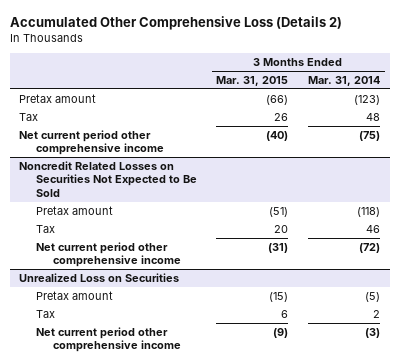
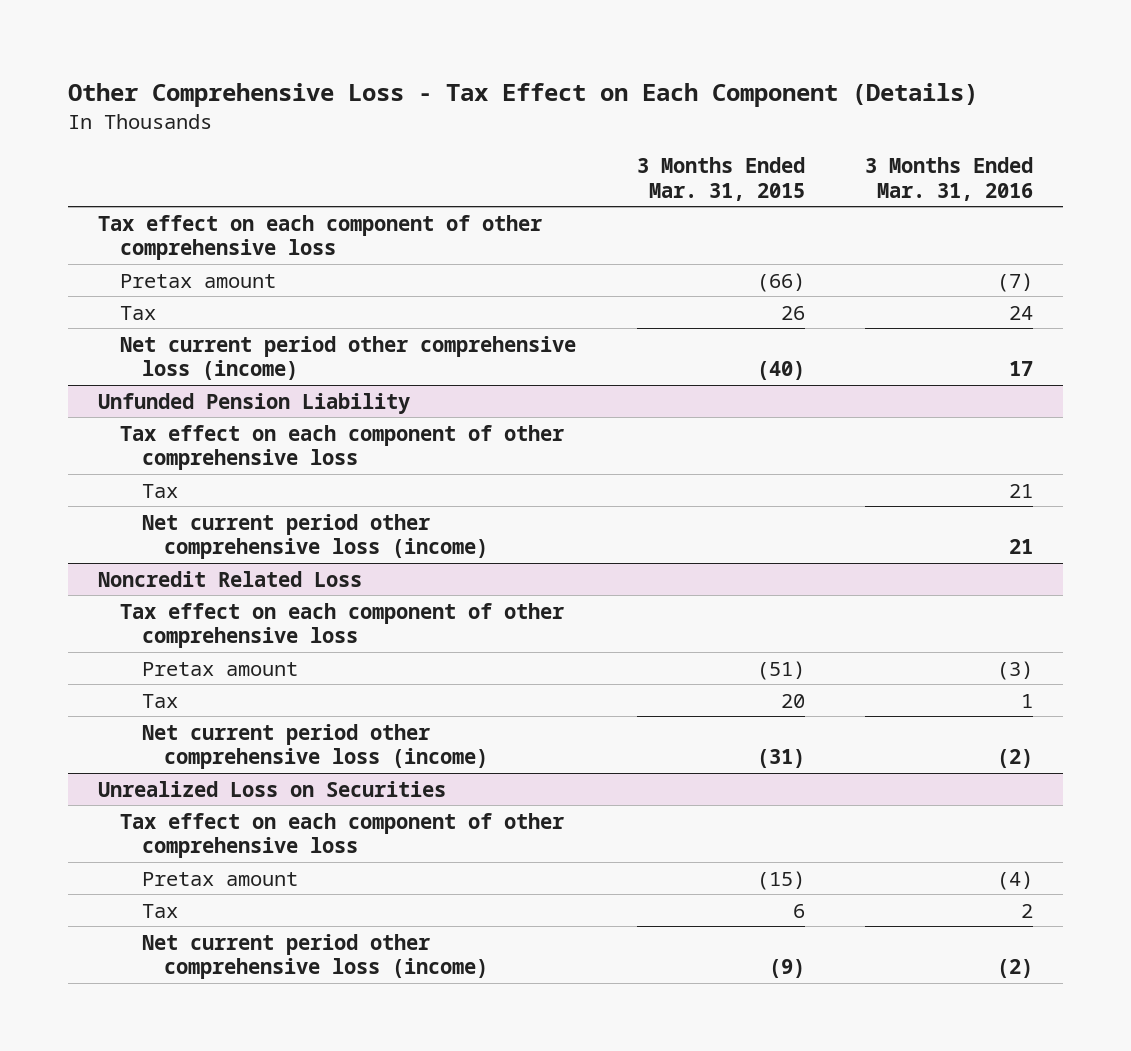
[9,15,342,30] Accumulated Other Comprehensive Loss (Details 2) -> [68,82,979,107] Other Comprehensive Loss - Tax Effect on Each Component (Details)
[307,75,380,86] Mar. 31, 2014 -> none
none -> [864,156,1033,201] 3 Months Ended Mar. 31, 2016
none -> [98,214,543,261] Tax effect on each component of other comprehensive loss
[19,129,165,156] Net current period other comprehensive income -> [120,335,577,381] Net current period other comprehensive loss (income)
none -> [98,392,411,414] Unfunded Pension Liability
none -> [120,424,565,471] Tax effect on each component of other comprehensive loss
none -> [142,483,179,498] Tax
none -> [142,513,489,560] Net current period other comprehensive loss (income)
[19,160,198,197] Noncredit Related Losses on Securities Not Expected to Be Sold -> [98,570,363,587] Noncredit Related Loss
none -> [120,602,565,649] Tax effect on each component of other comprehensive loss
[36,241,181,268] Net current period other comprehensive income -> [142,723,489,770] Net current period other comprehensive loss (income)
none -> [120,812,565,859] Tax effect on each component of other comprehensive loss
[36,326,181,353] Net current period other comprehensive income -> [142,933,489,980] Net current period other comprehensive loss (income)

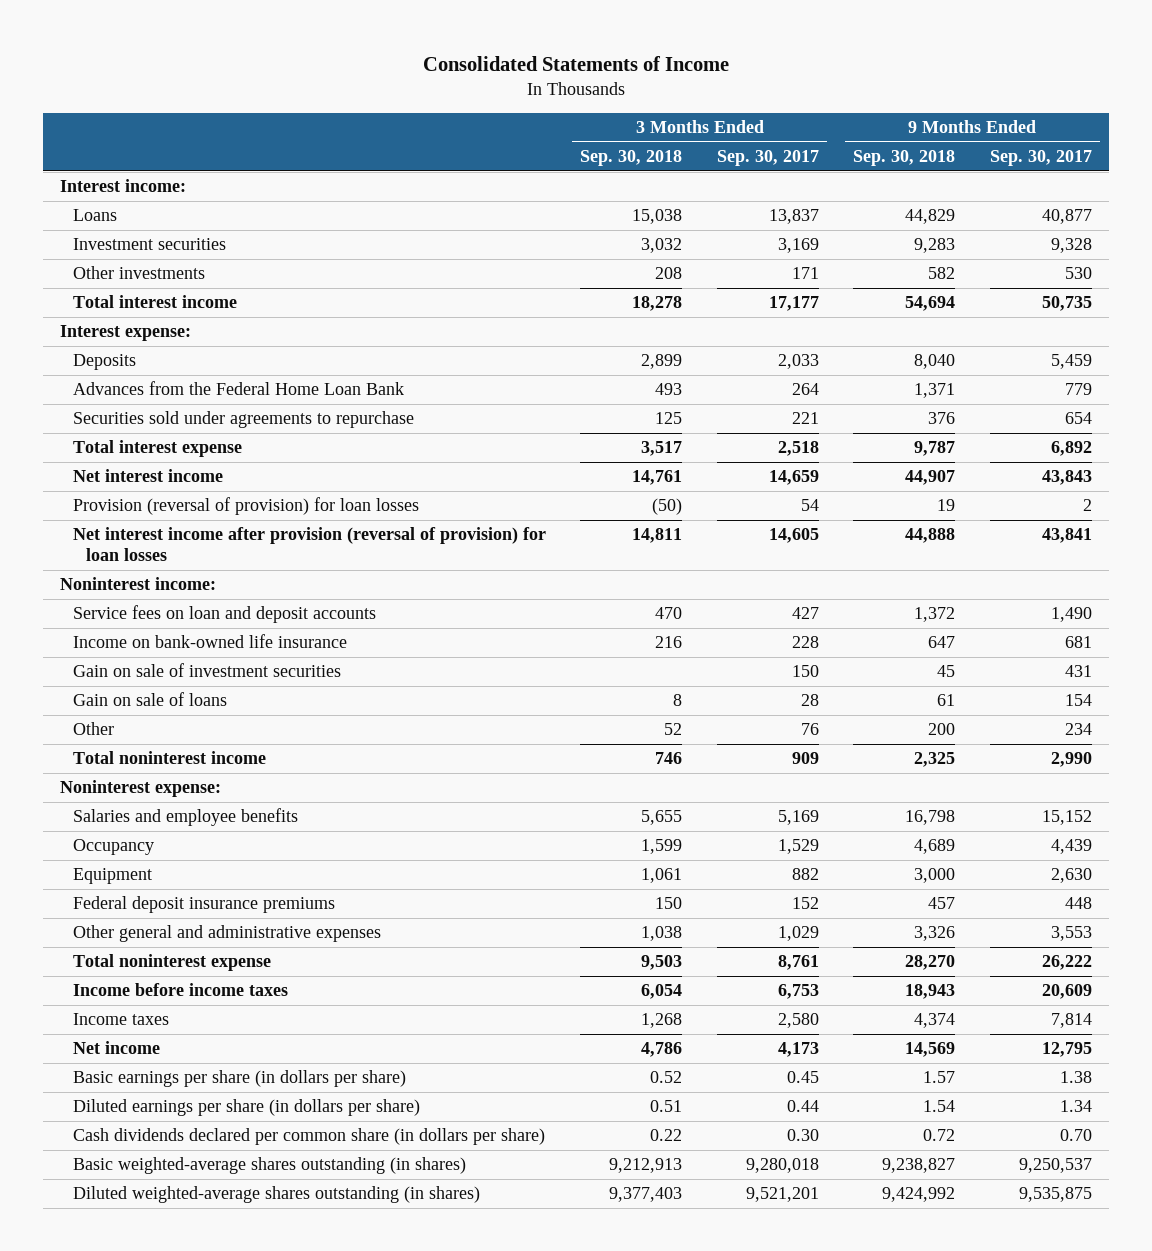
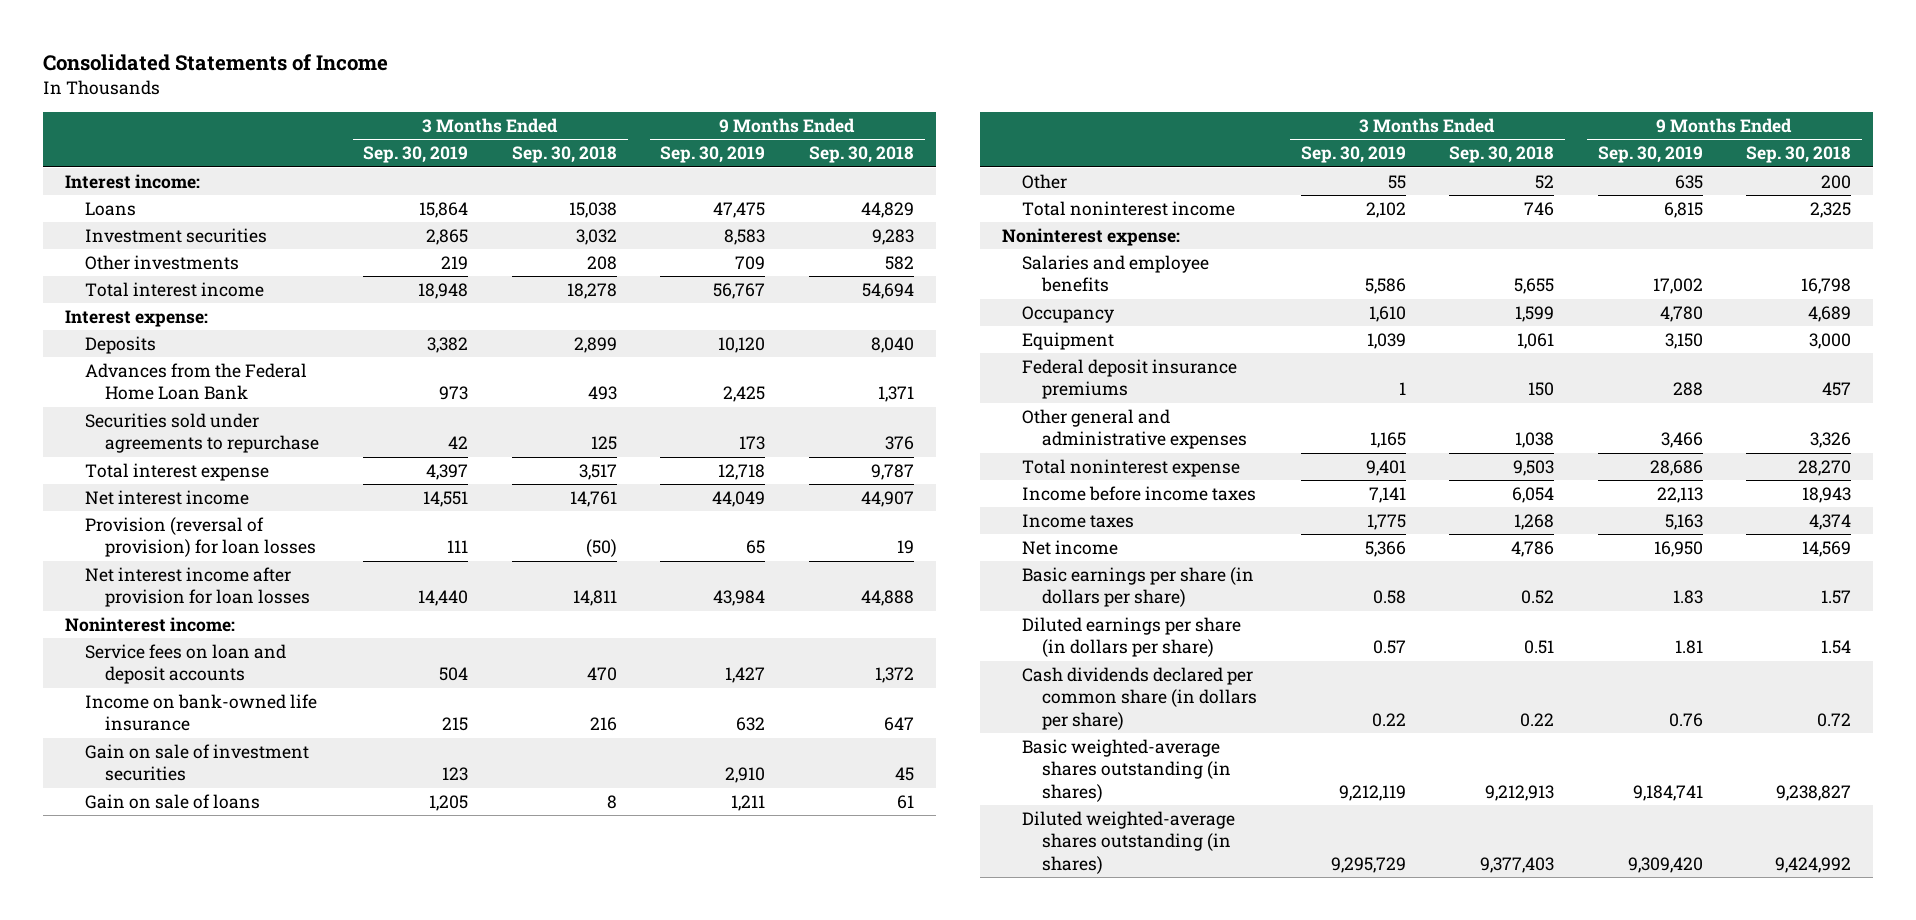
[716,150,819,167] Sep. 30, 2017 -> none
[989,150,1092,167] Sep. 30, 2017 -> none
none -> [363,146,469,164] Sep. 30, 2019
none -> [660,146,766,164] Sep. 30, 2019
[72,527,546,562] Net interest income after provision (reversal of provision) for loan losses -> [84,567,310,608] Net interest income after provision for loan losses

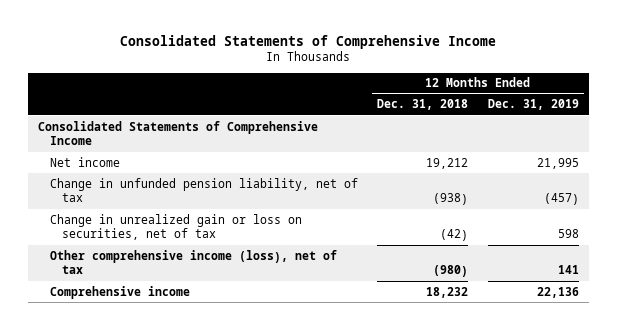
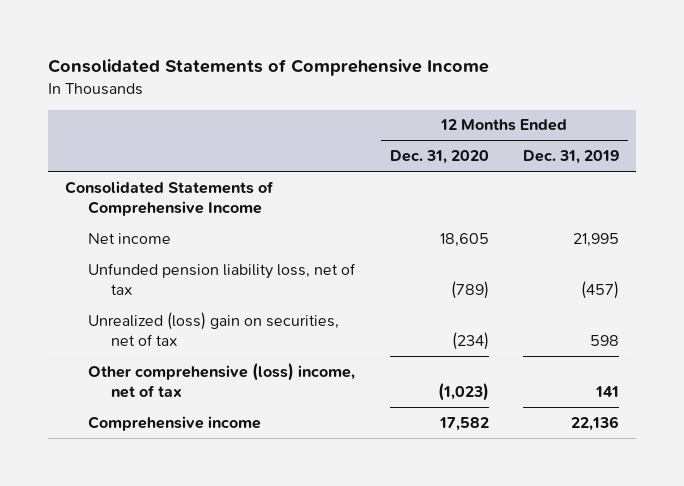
[377,99,469,111] Dec. 31, 2018 -> none
none -> [389,150,489,165] Dec. 31, 2020
[49,177,358,203] Change in unfunded pension liability, net of tax -> [88,262,357,296] Unfunded pension liability loss, net of tax
[49,213,302,241] Change in unrealized gain or loss on securities, net of tax -> [88,311,340,347] Unrealized (loss) gain on securities, net of tax
[49,249,337,275] Other comprehensive income (loss), net of tax -> [88,362,356,399] Other comprehensive (loss) income, net of tax

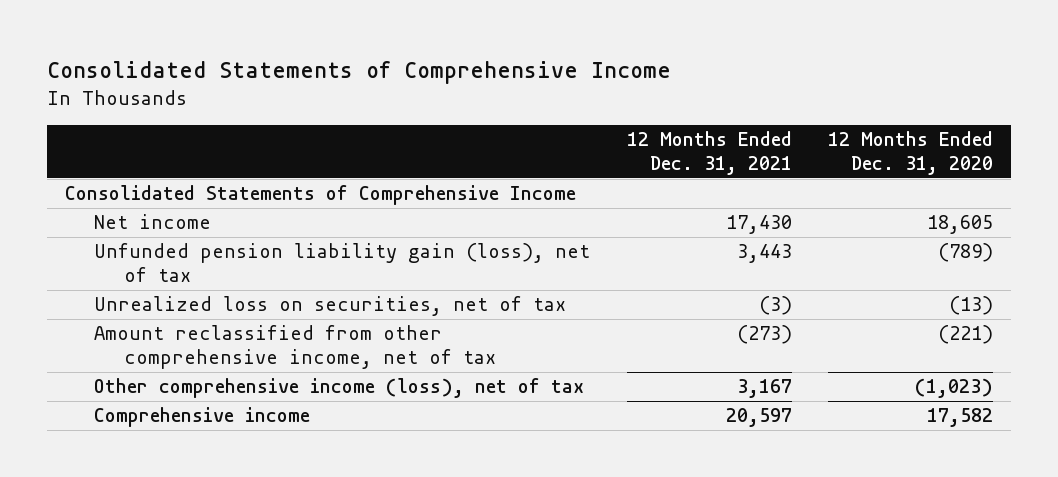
[523,150,620,165] Dec. 31, 2019 -> none
none -> [626,131,792,176] 12 Months Ended Dec. 31, 2021
[88,262,357,296] Unfunded pension liability loss, net of tax -> [94,243,591,283] Unfunded pension liability gain (loss), net of tax
[88,311,340,347] Unrealized (loss) gain on securities, net of tax -> [94,296,567,317] Unrealized loss on securities, net of tax
[451,332,489,351] (234) -> [948,296,993,316] (13)
none -> [94,325,496,370] Amount reclassified from other comprehensive income, net of tax
[88,362,356,399] Other comprehensive (loss) income, net of tax -> [94,378,585,399] Other comprehensive income (loss), net of tax

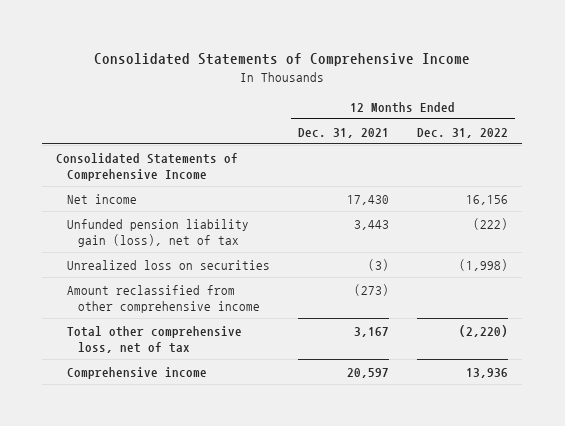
[827,131,993,176] 12 Months Ended Dec. 31, 2020 -> none
none -> [417,127,509,138] Dec. 31, 2022
[94,296,567,317] Unrealized loss on securities, net of tax -> [66,259,270,270] Unrealized loss on securities
[94,325,496,370] Amount reclassified from other comprehensive income, net of tax -> [66,284,260,313] Amount reclassified from other comprehensive income
[94,378,585,399] Other comprehensive income (loss), net of tax -> [66,325,242,353] Total other comprehensive loss, net of tax

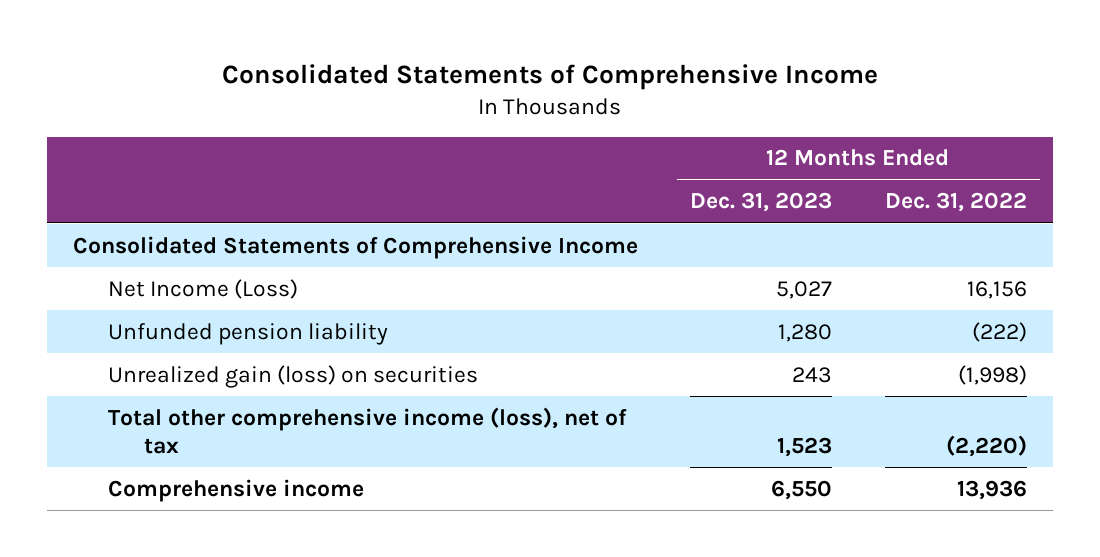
[298,127,390,138] Dec. 31, 2021 -> none
none -> [690,192,833,213] Dec. 31, 2023
[66,284,260,313] Amount reclassified from other comprehensive income -> none
[66,193,137,204] Net income -> [108,278,299,299] Net Income (Loss)
[66,218,249,247] Unfunded pension liability gain (loss), net of tax -> [108,322,389,345] Unfunded pension liability
[66,259,270,270] Unrealized loss on securities -> [108,364,479,388] Unrealized gain (loss) on securities
[66,325,242,353] Total other comprehensive loss, net of tax -> [108,406,628,454] Total other comprehensive income (loss), net of tax

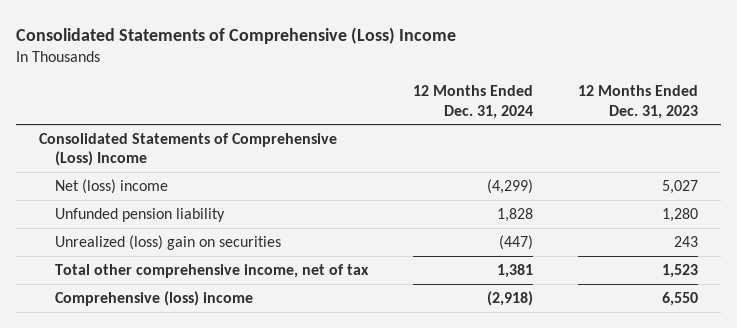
[221,63,878,90] Consolidated Statements of Comprehensive Income -> [16,26,457,44] Consolidated Statements of Comprehensive (Loss) Income
[884,192,1027,213] Dec. 31, 2022 -> none
none -> [412,85,533,119] 12 Months Ended Dec. 31, 2024
[72,235,638,259] Consolidated Statements of Comprehensive Income -> [38,132,337,167] Consolidated Statements of Comprehensive (Loss) Income
[108,278,299,299] Net Income (Loss) -> [54,178,168,194] Net (loss) income
[108,364,479,388] Unrealized gain (loss) on securities -> [54,234,281,250] Unrealized (loss) gain on securities
[108,406,628,454] Total other comprehensive income (loss), net of tax -> [54,263,369,278] Total other comprehensive income, net of tax
[108,478,365,502] Comprehensive income -> [54,290,253,306] Comprehensive (loss) income

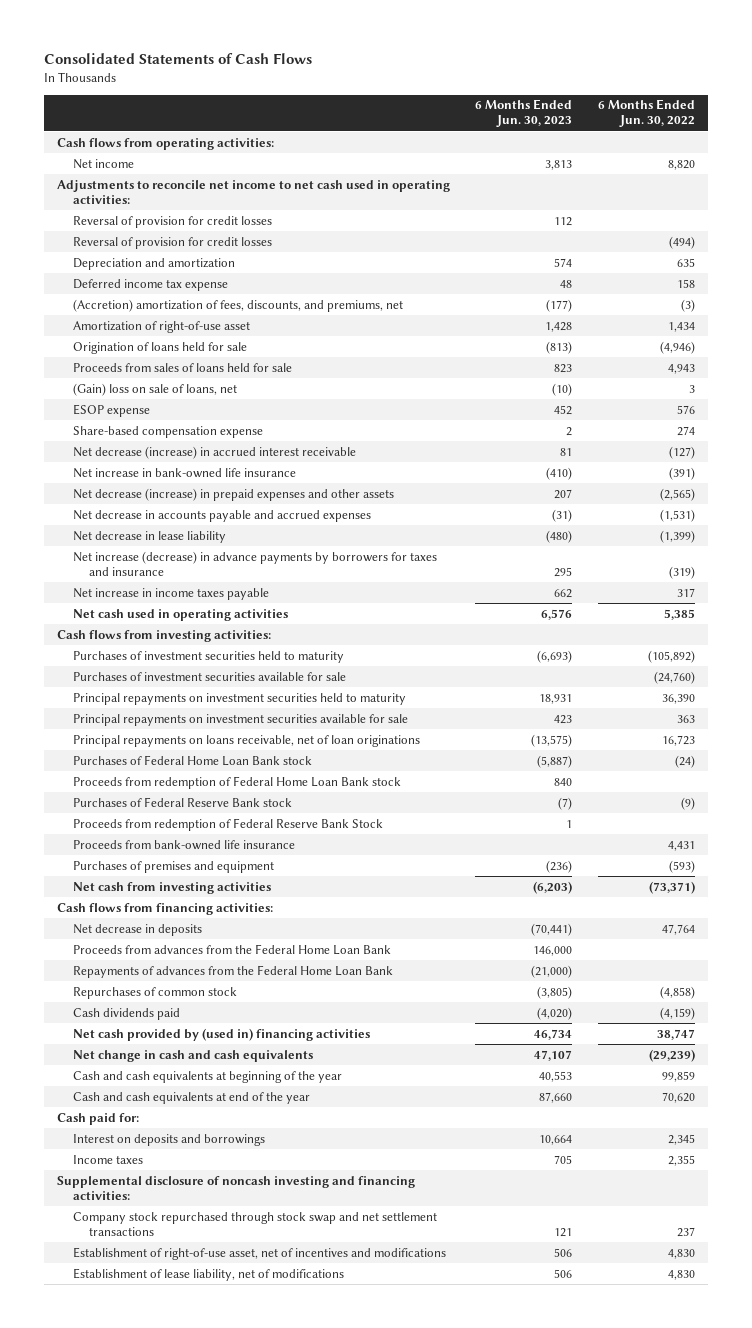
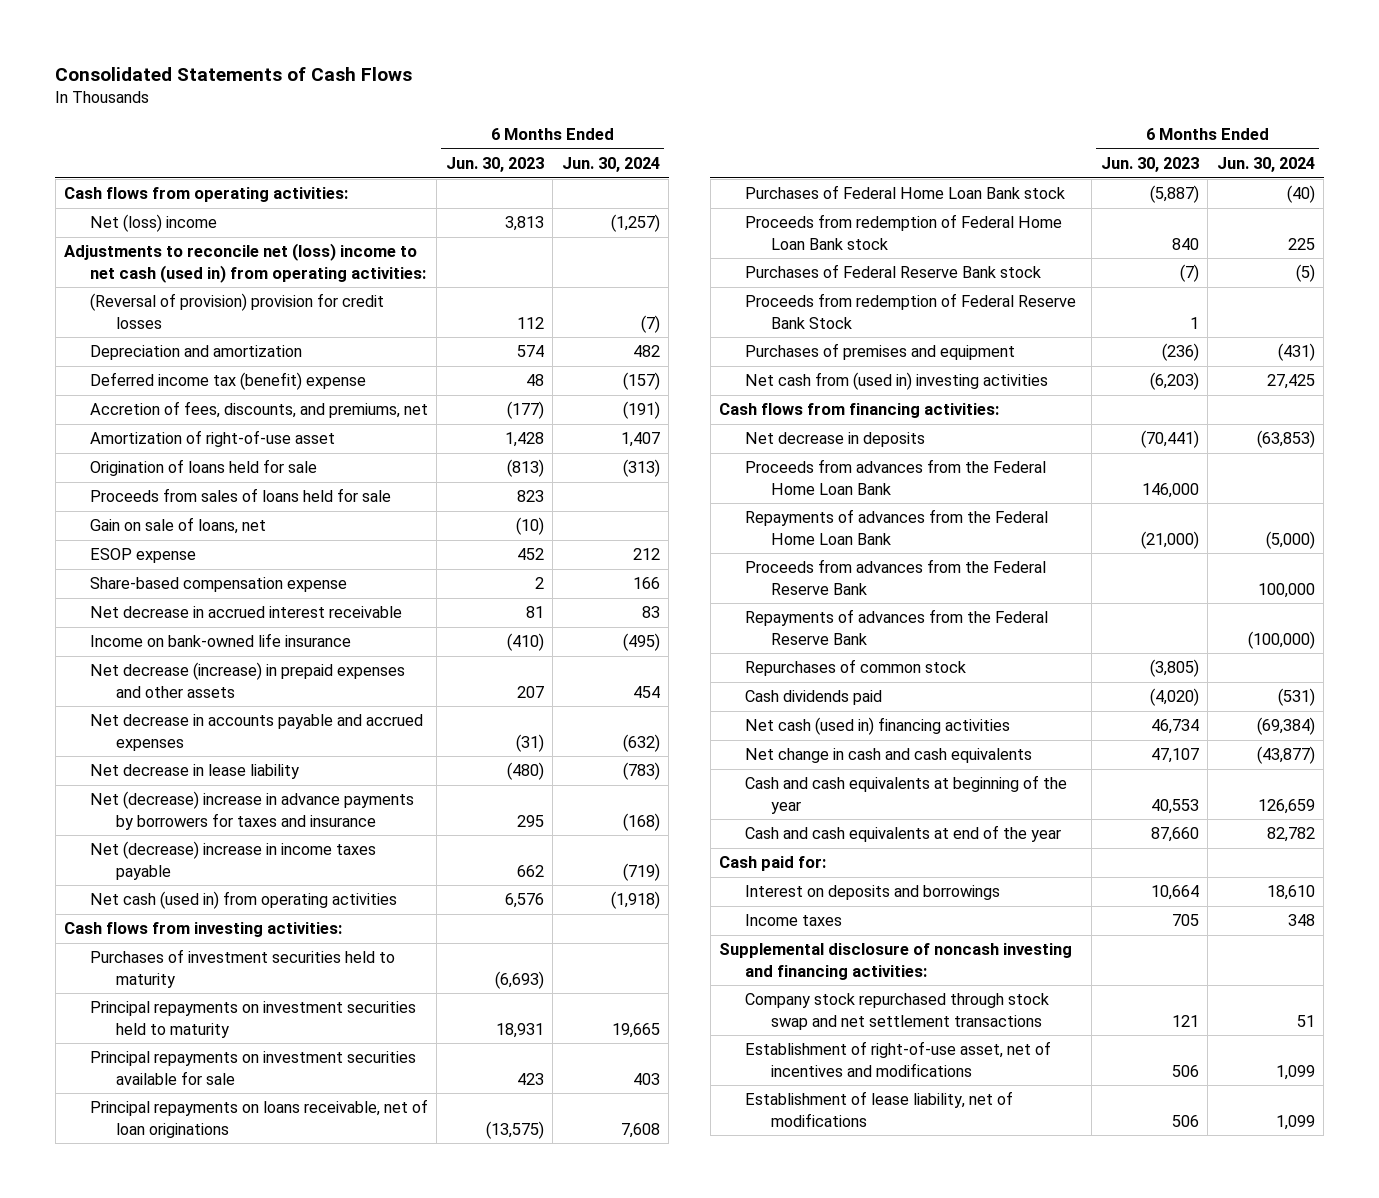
[598,99,696,128] 6 Months Ended Jun. 30, 2022 -> none
none -> [561,157,660,173] Jun. 30, 2024
[72,236,272,249] Reversal of provision for credit losses -> none
[72,158,134,169] Net income -> [89,214,217,233] Net (loss) income
[56,179,450,204] Adjustments to reconcile net income to net cash used in operating activities: -> [64,243,426,283] Adjustments to reconcile net (loss) income to net cash (used in) from operating activities:
[72,215,272,228] Reversal of provision for credit losses -> [89,293,384,329] (Reversal of provision) provision for credit losses
[72,278,228,291] Deferred income tax expense -> [89,372,366,391] Deferred income tax (benefit) expense
[72,298,403,312] (Accretion) amortization of fees, discounts, and premiums, net -> [89,401,428,419] Accretion of fees, discounts, and premiums, net
[72,382,237,396] (Gain) loss on sale of loans, net -> [89,517,266,535] Gain on sale of loans, net
[72,445,356,459] Net decrease (increase) in accrued interest receivable -> [89,606,402,619] Net decrease in accrued interest receivable
[72,467,296,478] Net increase in bank-owned life insurance -> [89,633,351,648] Income on bank-owned life insurance
[72,550,437,576] Net increase (decrease) in advance payments by borrowers for taxes and insurance -> [89,791,414,830] Net (decrease) increase in advance payments by borrowers for taxes and insurance
[72,587,269,600] Net increase in income taxes payable -> [89,841,376,880] Net (decrease) increase in income taxes payable
[72,608,288,621] Net cash used in operating activities -> [89,891,397,910] Net cash (used in) from operating activities
[72,671,346,681] Purchases of investment securities available for sale -> none
[72,839,295,850] Proceeds from bank-owned life insurance -> none
[72,881,271,894] Net cash from investing activities -> [744,372,1048,391] Net cash from (used in) investing activities
none -> [744,559,1046,595] Proceeds from advances from the Federal Reserve Bank
none -> [744,609,1048,645] Repayments of advances from the Federal Reserve Bank
[72,1027,370,1041] Net cash provided by (used in) financing activities -> [744,717,1010,736] Net cash (used in) financing activities

